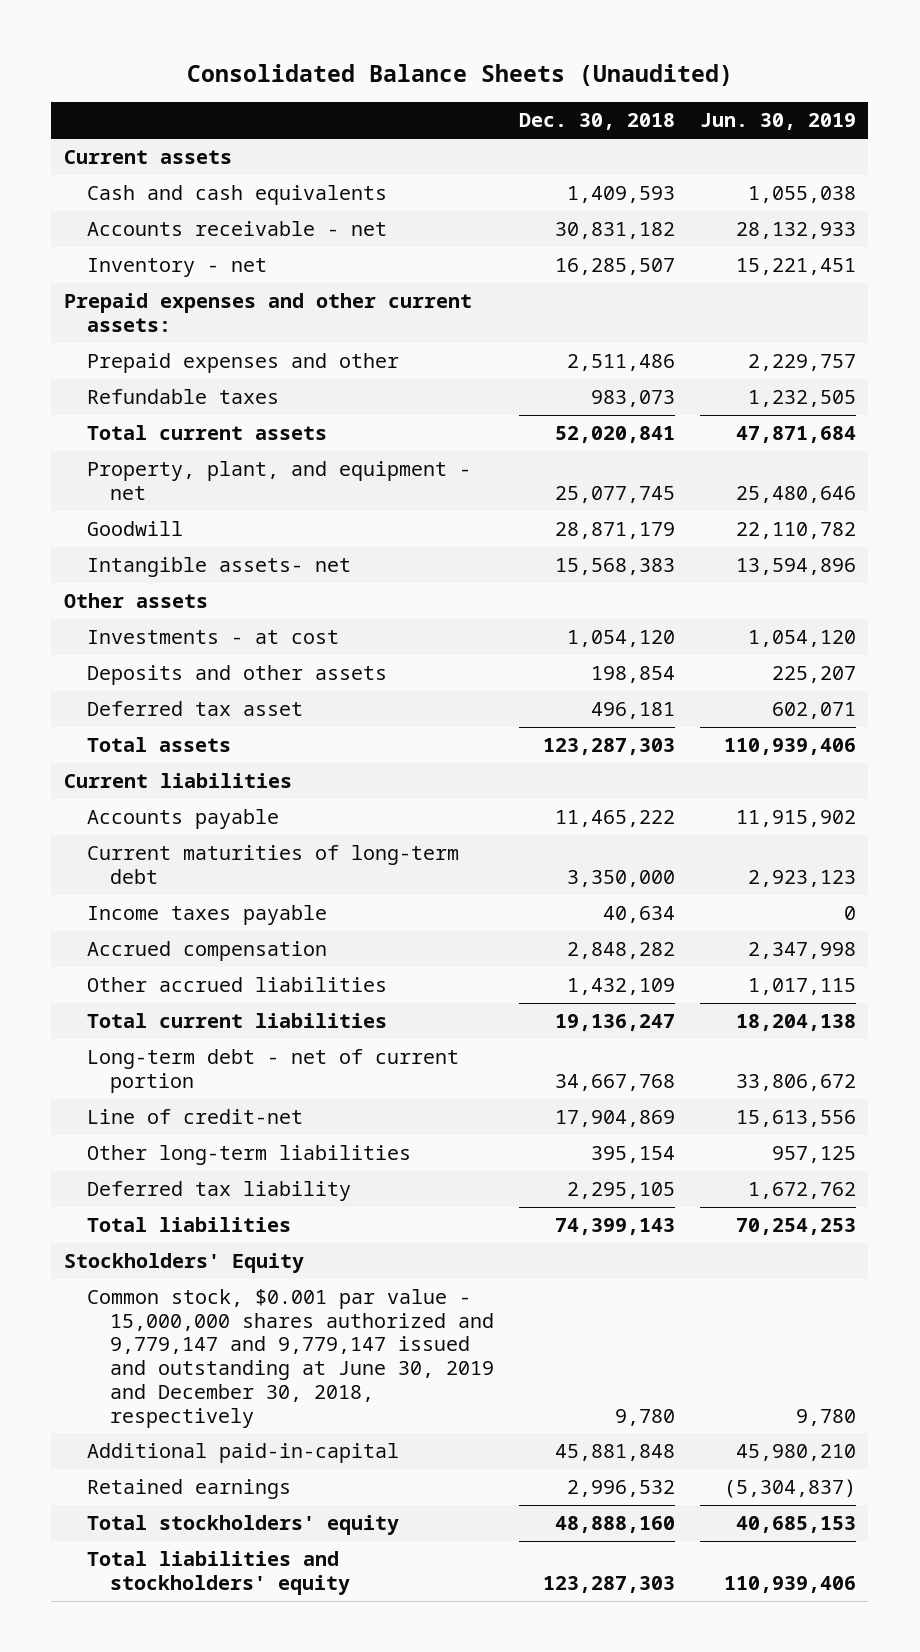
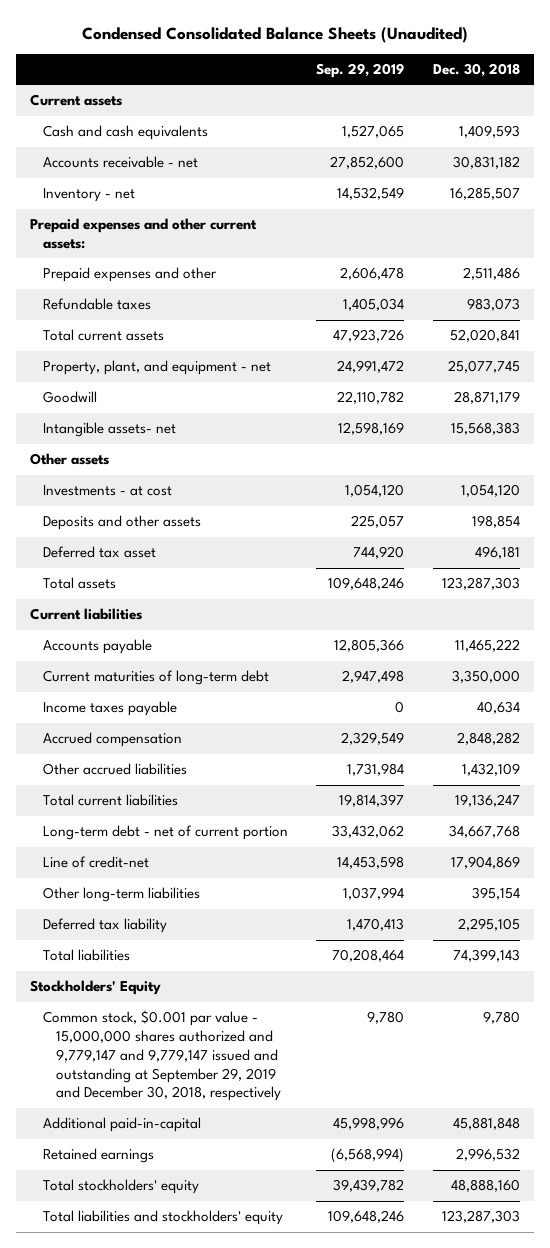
[186,64,733,87] Consolidated Balance Sheets (Unaudited) -> [82,26,469,43] Condensed Consolidated Balance Sheets (Unaudited)
[699,113,856,131] Jun. 30, 2019 -> none
none -> [316,63,405,79] Sep. 29, 2019
[86,1289,494,1428] Common stock, $0.001 par value - 15,000,000 shares authorized and 9,779,147 and 9,779,147 issued and outstanding at June 30, 2019 and December 30, 2018, respectively -> [42,1010,281,1102] Common stock, $0.001 par value - 15,000,000 shares authorized and 9,779,147 and 9,779,147 issued and outstanding at September 29, 2019 and December 30, 2018, respectively

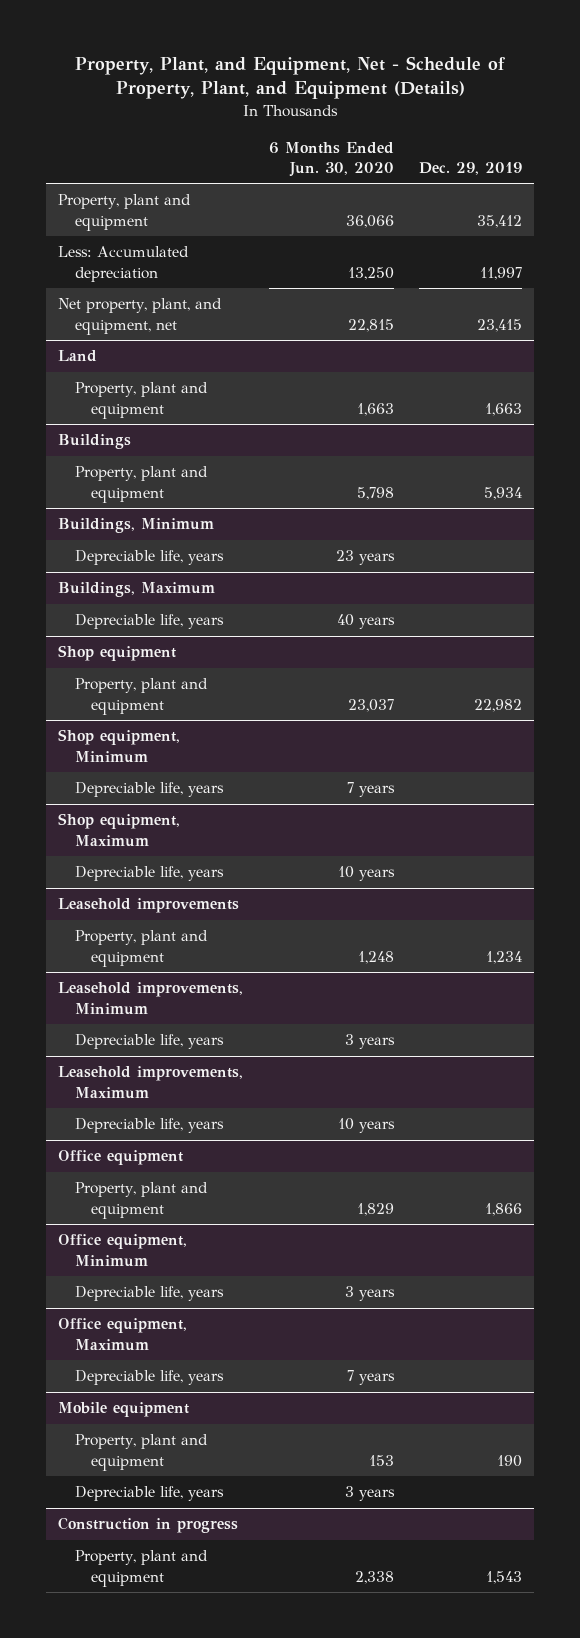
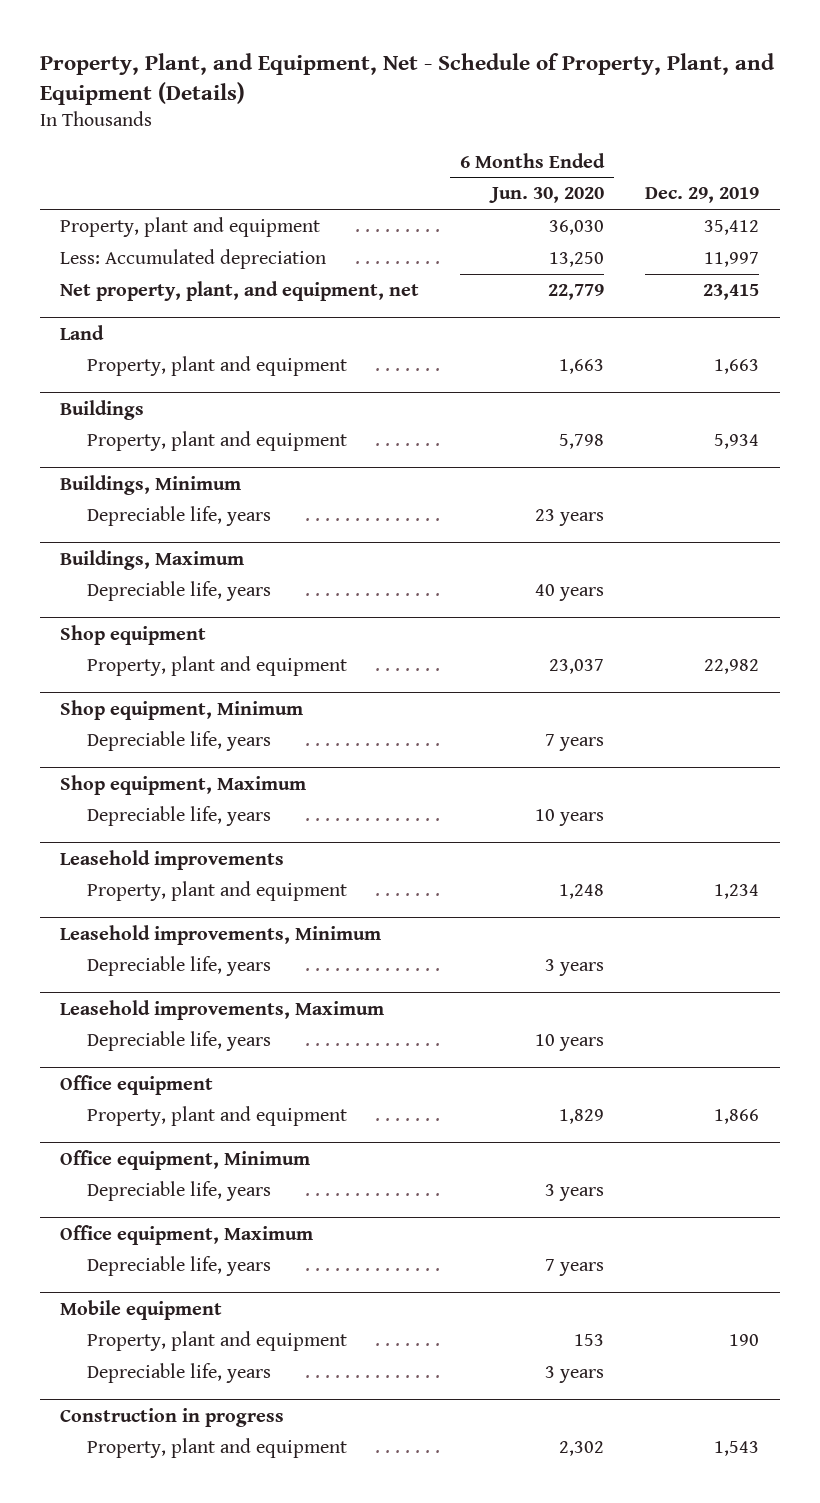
[345,214,394,228] 36,066 -> [549,219,605,235] 36,030
[347,318,394,332] 22,815 -> [548,283,605,300] 22,779
[354,1570,394,1584] 2,338 -> [559,1440,605,1456] 2,302

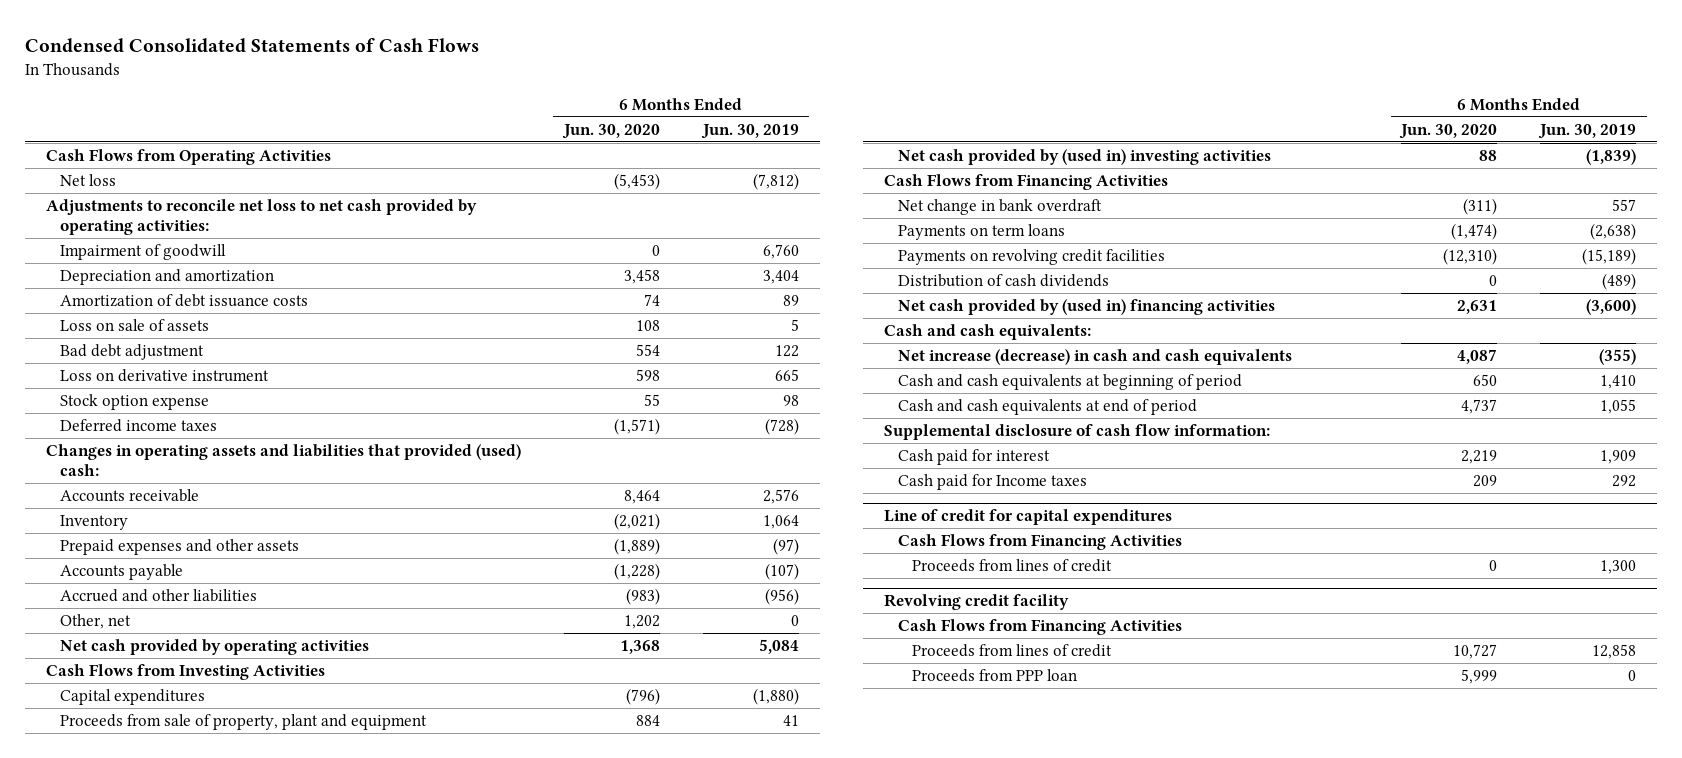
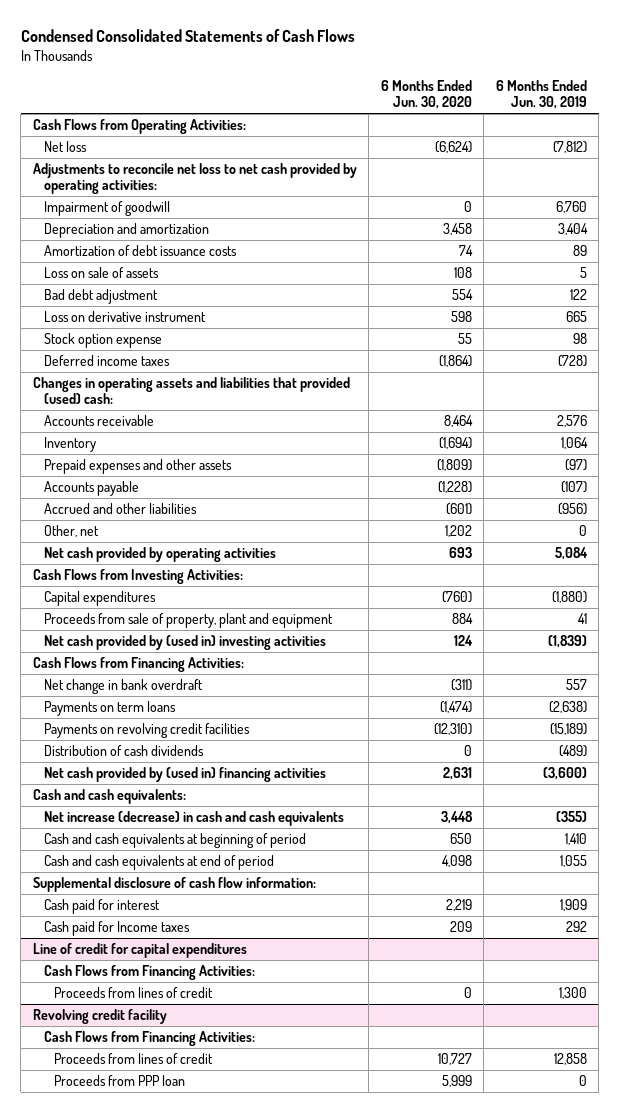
[46,148,332,165] Cash Flows from Operating Activities -> [32,119,246,135] Cash Flows from Operating Activities:
[613,172,660,190] (5,453) -> [434,141,472,154] (6,624)
[613,417,660,435] (1,571) -> [438,355,472,368] (1,864)
[613,512,660,530] (2,021) -> [438,437,472,450] (1,694)
[613,537,660,555] (1,889) -> [436,459,472,472] (1,809)
[625,587,660,605] (983) -> [445,503,472,516] (601)
[619,639,660,654] 1,368 -> [448,547,472,559] 693
[46,663,326,680] Cash Flows from Investing Activities -> [32,569,243,585] Cash Flows from Investing Activities:
[625,687,660,705] (796) -> [441,591,472,604] (760)
[1479,149,1498,161] 88 -> [453,635,473,647] 124
[883,173,1168,190] Cash Flows from Financing Activities -> [32,657,244,673] Cash Flows from Financing Activities:
[1457,348,1498,364] 4,087 -> [440,811,473,825] 3,448
[1461,398,1498,414] 4,737 -> [441,855,472,868] 4,098
[897,533,1182,550] Cash Flows from Financing Activities -> [43,965,255,981] Cash Flows from Financing Activities:
[897,618,1182,635] Cash Flows from Financing Activities -> [43,1031,255,1047] Cash Flows from Financing Activities:

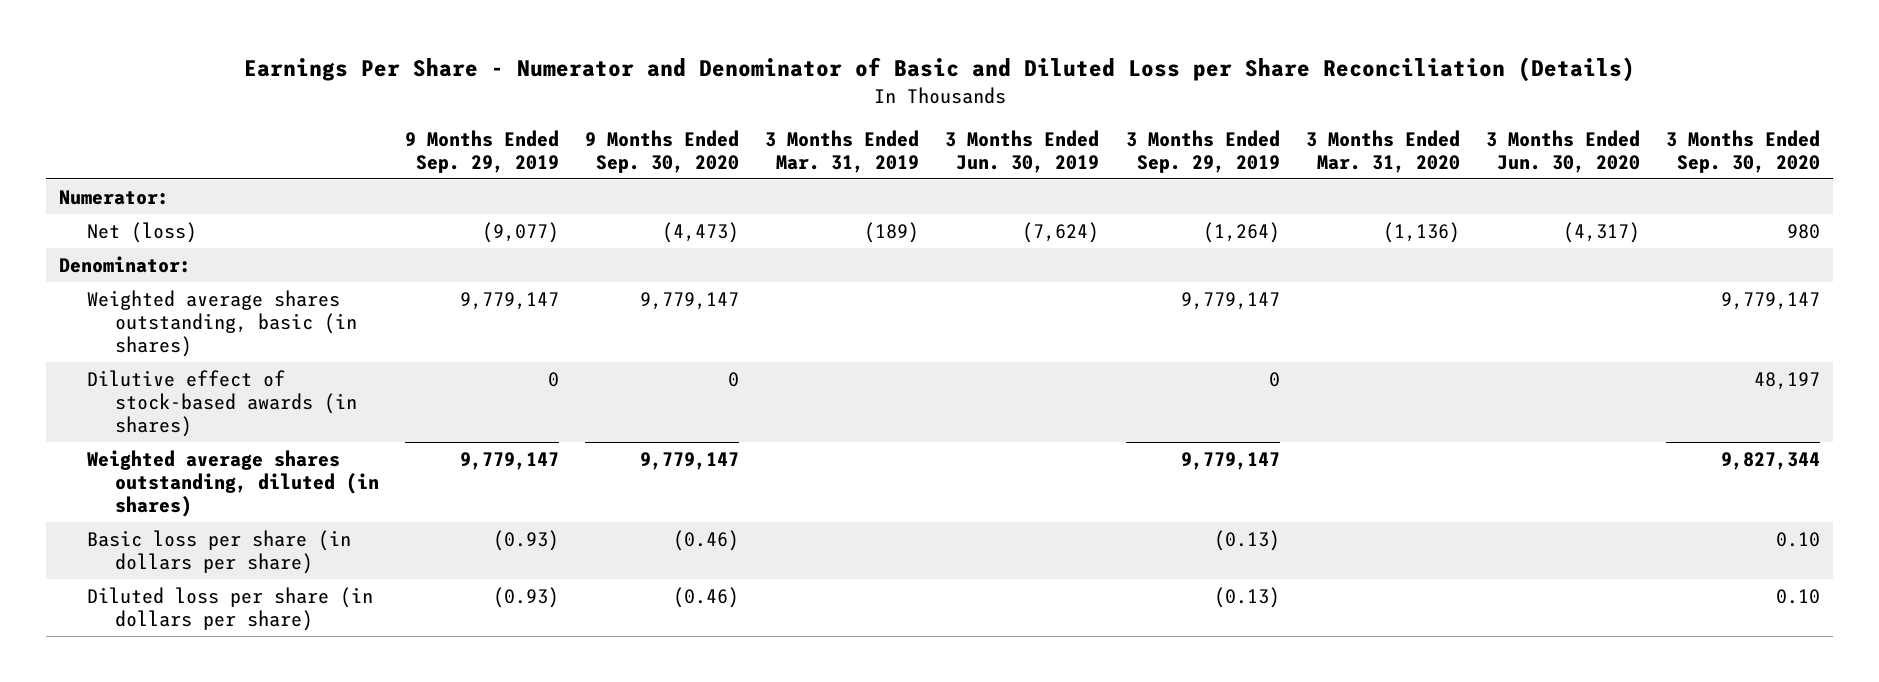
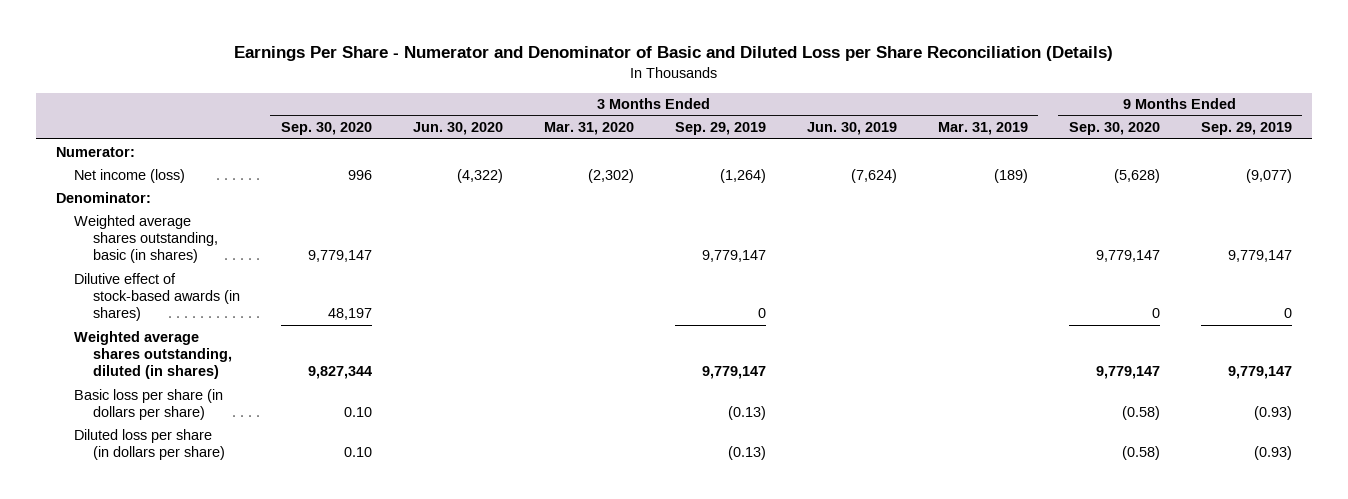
[87,221,198,243] Net (loss) -> [74,168,186,183] Net income (loss)
[662,221,740,243] (4,473) -> [1113,168,1160,183] (5,628)
[1382,221,1460,243] (1,136) -> [587,168,634,183] (2,302)
[1562,221,1640,243] (4,317) -> [456,168,503,183] (4,322)
[1786,223,1820,239] 980 -> [347,169,372,180] 996
[673,529,740,551] (0.46) -> [1121,405,1160,420] (0.58)
[673,586,740,608] (0.46) -> [1121,445,1160,460] (0.58)

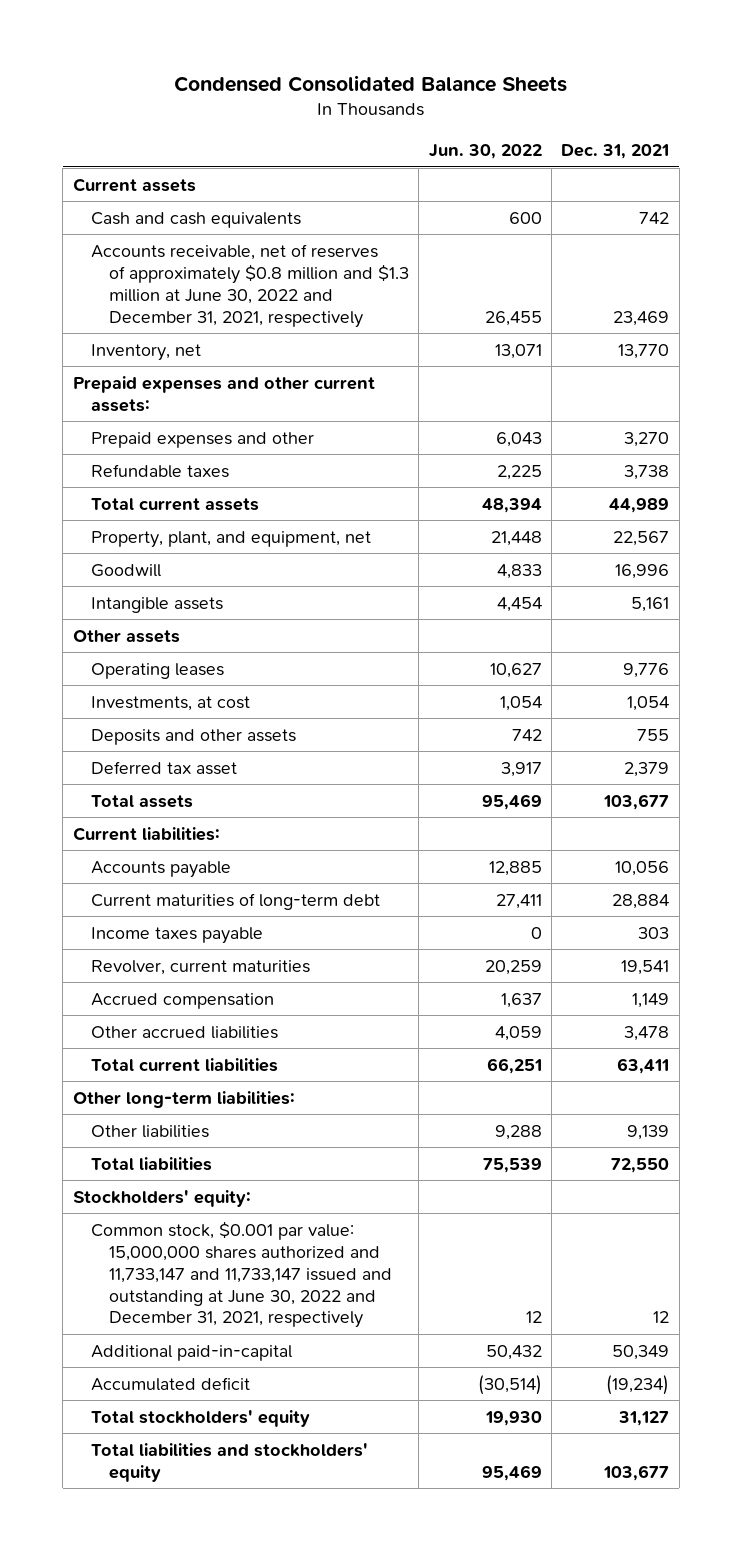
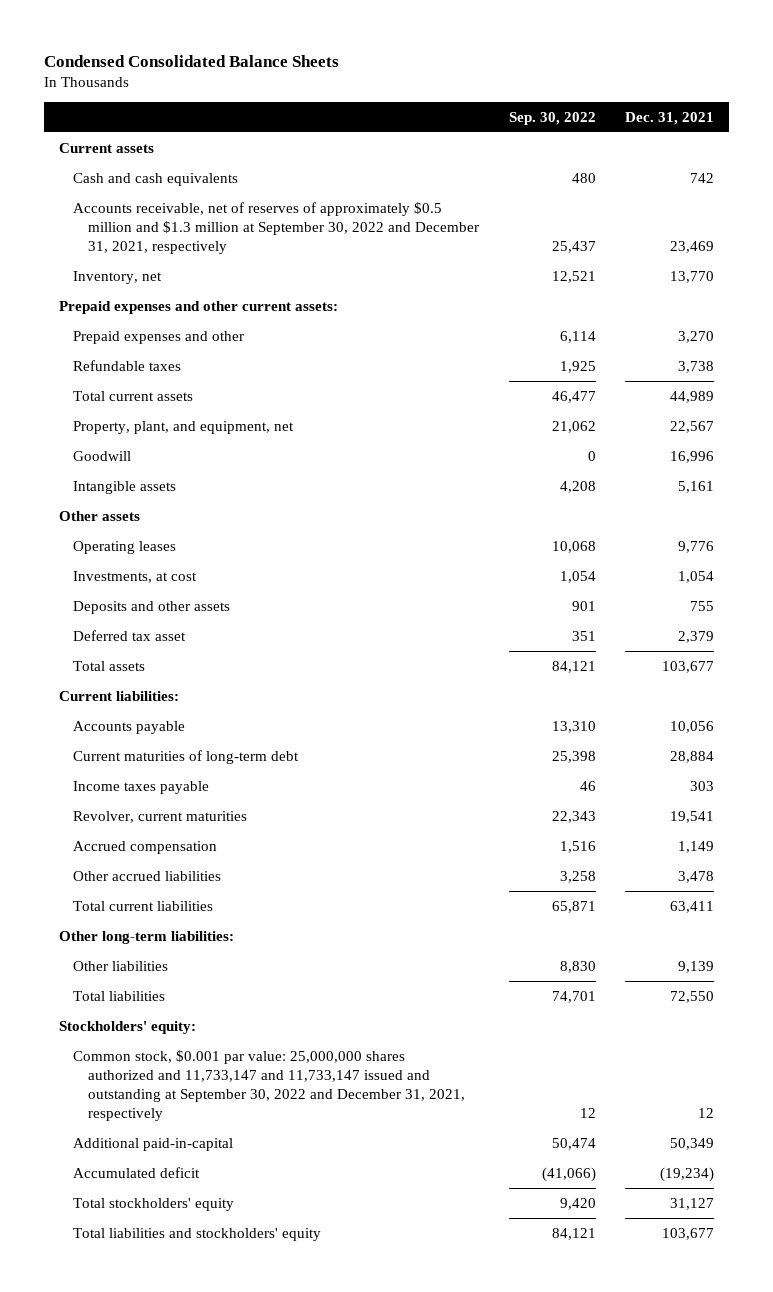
[428,144,542,160] Jun. 30, 2022 -> none
none -> [508,112,596,126] Sep. 30, 2022
[90,243,409,328] Accounts receivable, net of reserves of approximately $0.8 million and $1.3 million at June 30, 2022 and December 31, 2021, respectively -> [73,201,479,254] Accounts receivable, net of reserves of approximately $0.5 million and $1.3 million at September 30, 2022 and December 31, 2021, respectively
[90,1220,392,1329] Common stock, $0.001 par value: 15,000,000 shares authorized and 11,733,147 and 11,733,147 issued and outstanding at June 30, 2022 and December 31, 2021, respectively -> [73,1049,465,1122] Common stock, $0.001 par value: 25,000,000 shares authorized and 11,733,147 and 11,733,147 issued and outstanding at September 30, 2022 and December 31, 2021, respectively

